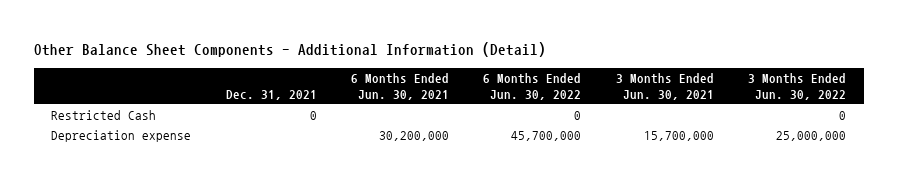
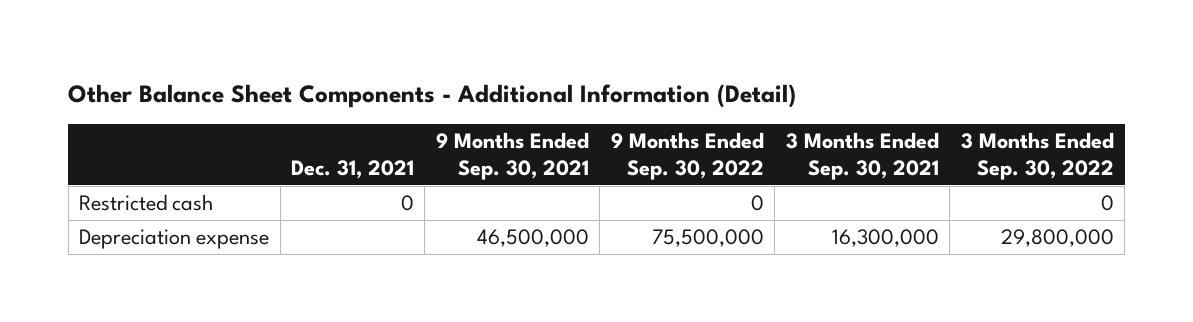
[350,72,449,101] 6 Months Ended Jun. 30, 2021 -> none
[483,72,582,101] 6 Months Ended Jun. 30, 2022 -> none
[615,72,714,101] 3 Months Ended Jun. 30, 2021 -> none
[748,72,847,101] 3 Months Ended Jun. 30, 2022 -> none
none -> [435,132,589,180] 9 Months Ended Sep. 30, 2021
none -> [610,132,764,180] 9 Months Ended Sep. 30, 2022
none -> [785,132,939,180] 3 Months Ended Sep. 30, 2021
none -> [960,132,1114,180] 3 Months Ended Sep. 30, 2022
[51,110,157,121] Restricted Cash -> [79,194,214,212] Restricted cash

